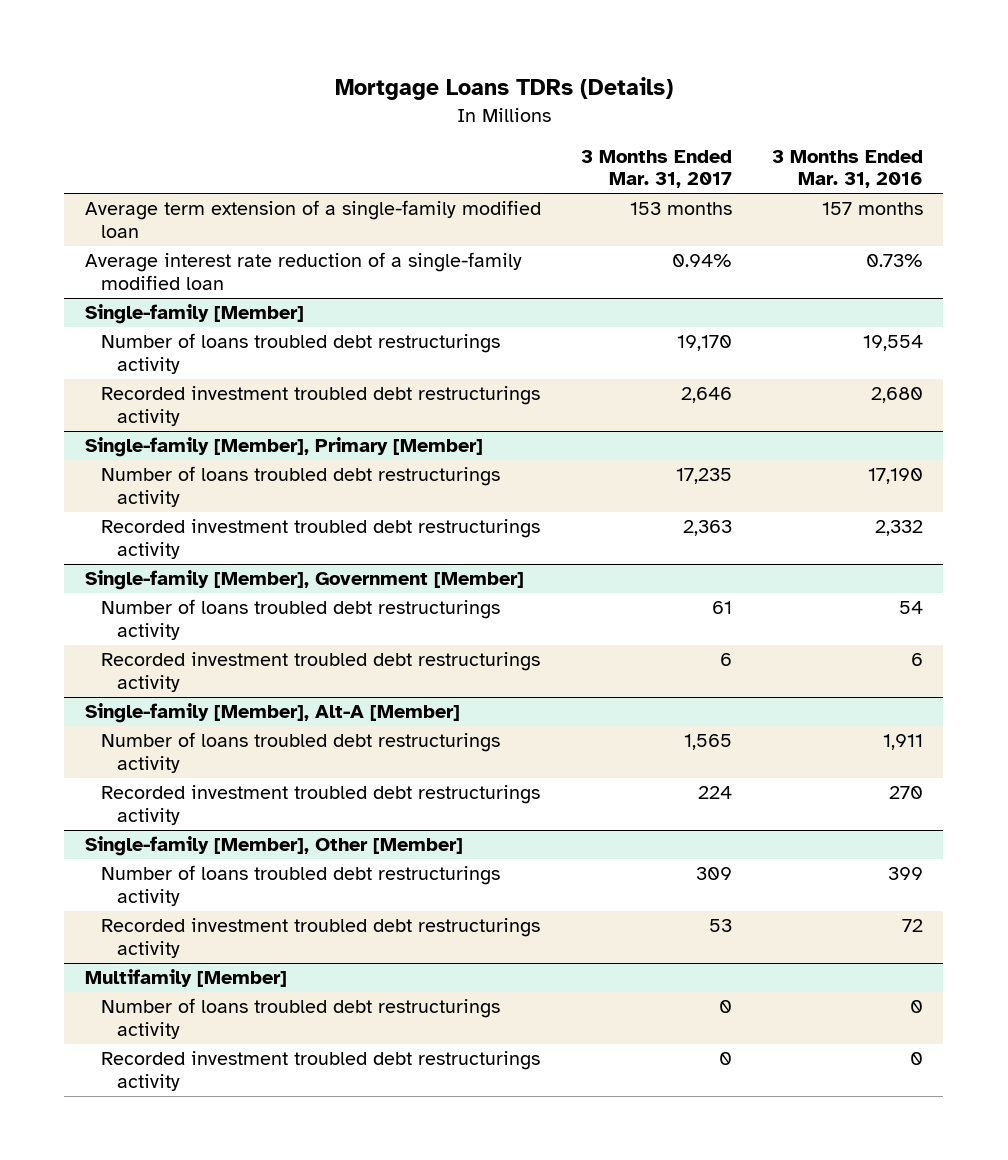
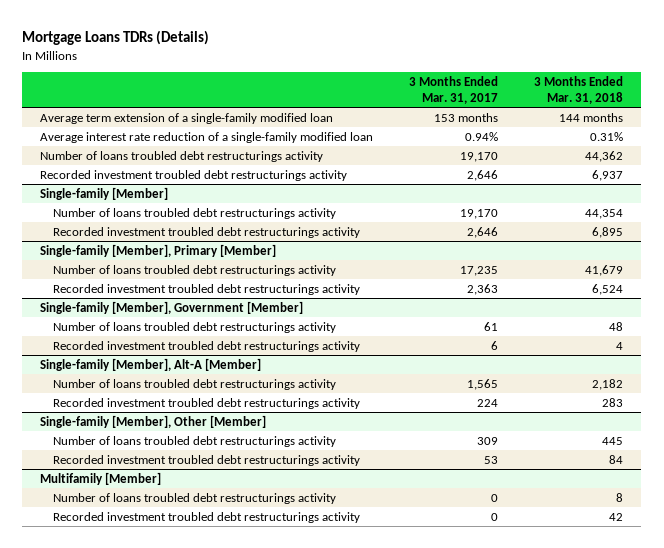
[772,149,924,189] 3 Months Ended Mar. 31, 2016 -> none
none -> [534,75,624,104] 3 Months Ended Mar. 31, 2018
none -> [40,150,324,162] Number of loans troubled debt restructurings activity
none -> [40,169,348,181] Recorded investment troubled debt restructurings activity

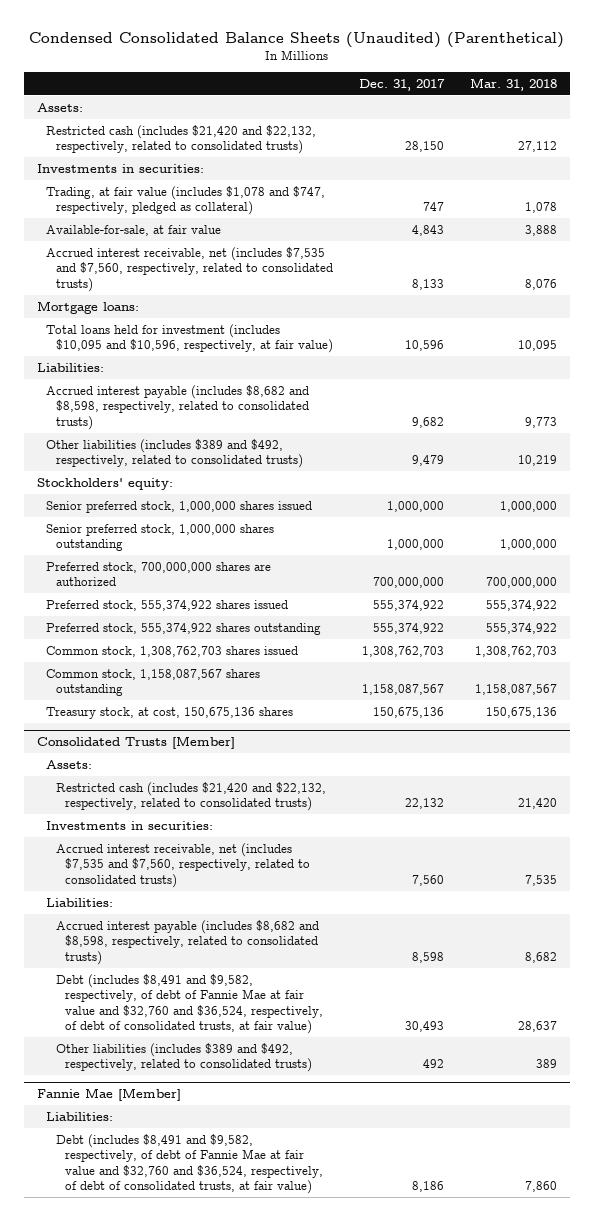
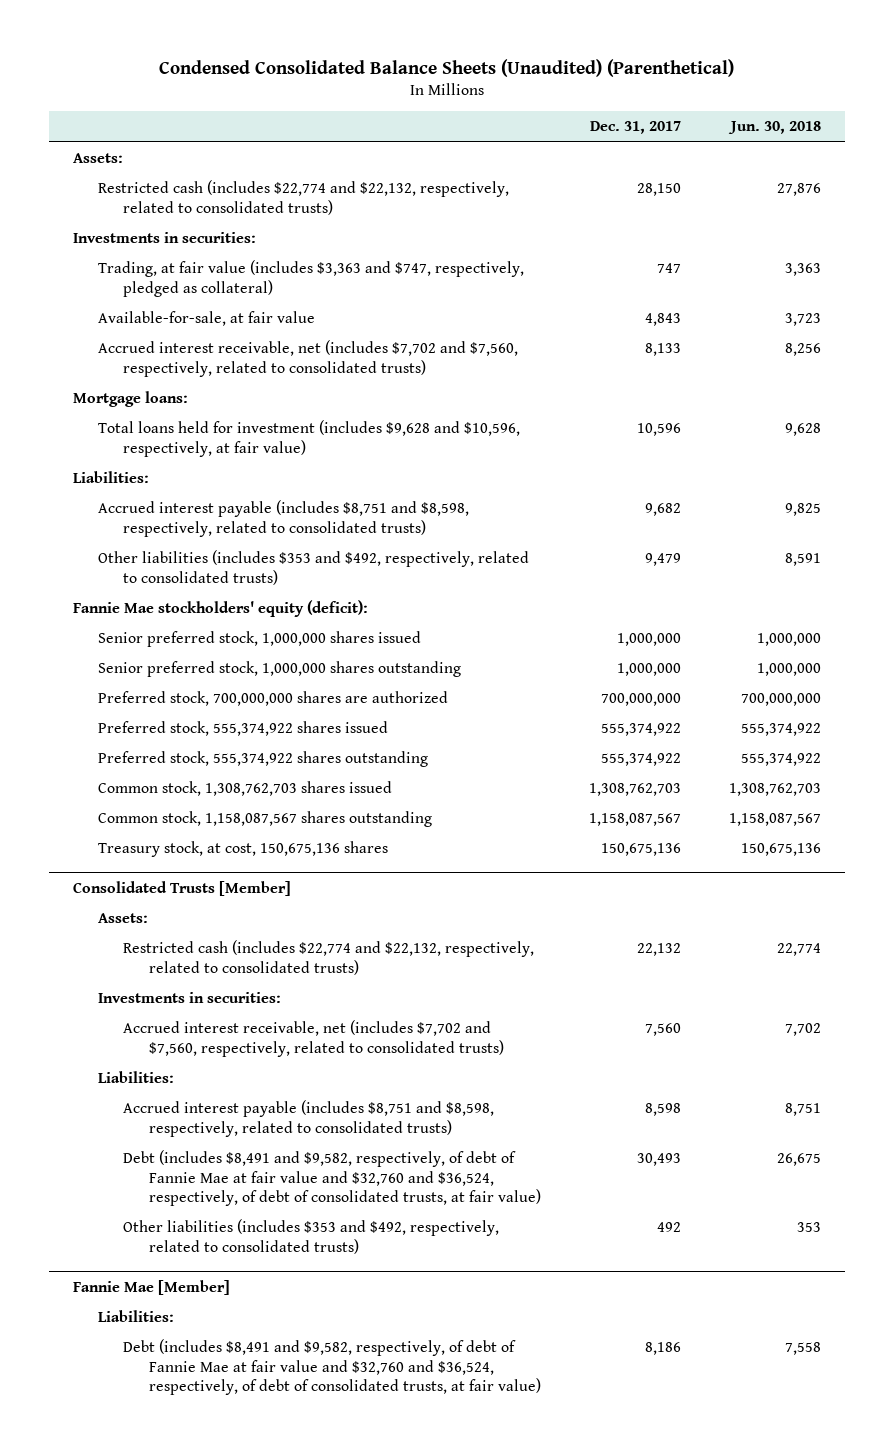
[469,77,557,91] Mar. 31, 2018 -> none
none -> [727,121,821,135] Jun. 30, 2018
[46,124,317,155] Restricted cash (includes $21,420 and $22,132, respectively, related to consolidated trusts) -> [98,180,510,215] Restricted cash (includes $22,774 and $22,132, respectively, related to consolidated trusts)
[46,185,326,216] Trading, at fair value (includes $1,078 and $747, respectively, pledged as collateral) -> [98,260,525,297] Trading, at fair value (includes $3,363 and $747, respectively, pledged as collateral)
[46,246,333,292] Accrued interest receivable, net (includes $7,535 and $7,560, respectively, related to consolidated trusts) -> [98,340,519,377] Accrued interest receivable, net (includes $7,702 and $7,560, respectively, related to consolidated trusts)
[46,323,333,354] Total loans held for investment (includes $10,095 and $10,596, respectively, at fair value) -> [98,420,521,457] Total loans held for investment (includes $9,628 and $10,596, respectively, at fair value)
[46,384,310,430] Accrued interest payable (includes $8,682 and $8,598, respectively, related to consolidated trusts) -> [98,500,470,537] Accrued interest payable (includes $8,751 and $8,598, respectively, related to consolidated trusts)
[46,438,303,469] Other liabilities (includes $389 and $492, respectively, related to consolidated trusts) -> [98,550,530,585] Other liabilities (includes $353 and $492, respectively, related to consolidated trusts)
[36,477,173,490] Stockholders' equity: -> [72,600,368,618] Fannie Mae stockholders' equity (deficit):
[55,781,326,812] Restricted cash (includes $21,420 and $22,132, respectively, related to consolidated trusts) -> [123,940,535,975] Restricted cash (includes $22,774 and $22,132, respectively, related to consolidated trusts)
[55,842,311,888] Accrued interest receivable, net (includes $7,535 and $7,560, respectively, related to consolidated trusts) -> [123,1020,504,1057] Accrued interest receivable, net (includes $7,702 and $7,560, respectively, related to consolidated trusts)
[55,919,319,965] Accrued interest payable (includes $8,682 and $8,598, respectively, related to consolidated trusts) -> [123,1100,495,1137] Accrued interest payable (includes $8,751 and $8,598, respectively, related to consolidated trusts)
[55,1042,313,1073] Other liabilities (includes $389 and $492, respectively, related to consolidated trusts) -> [123,1219,500,1254] Other liabilities (includes $353 and $492, respectively, related to consolidated trusts)

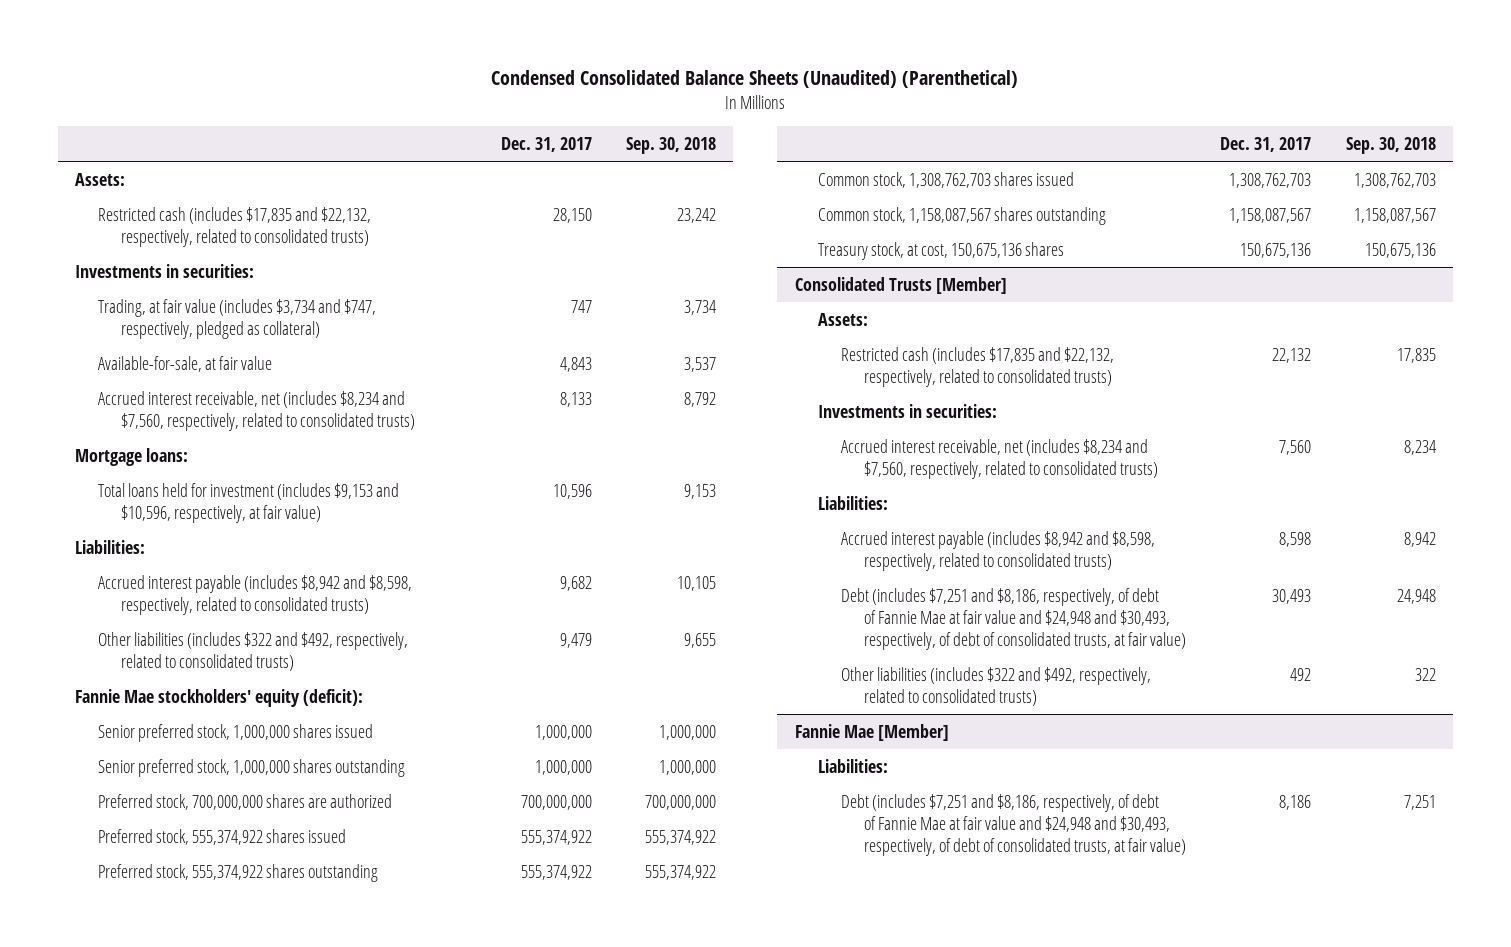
[727,121,821,135] Jun. 30, 2018 -> none
none -> [626,136,717,154] Sep. 30, 2018
[98,180,510,215] Restricted cash (includes $22,774 and $22,132, respectively, related to consolidated trusts) -> [97,206,371,247] Restricted cash (includes $17,835 and $22,132, respectively, related to consolidated trusts)
[98,260,525,297] Trading, at fair value (includes $3,363 and $747, respectively, pledged as collateral) -> [97,298,376,339] Trading, at fair value (includes $3,734 and $747, respectively, pledged as collateral)
[98,340,519,377] Accrued interest receivable, net (includes $7,702 and $7,560, respectively, related to consolidated trusts) -> [97,390,415,431] Accrued interest receivable, net (includes $8,234 and $7,560, respectively, related to consolidated trusts)
[98,420,521,457] Total loans held for investment (includes $9,628 and $10,596, respectively, at fair value) -> [97,482,399,523] Total loans held for investment (includes $9,153 and $10,596, respectively, at fair value)
[98,500,470,537] Accrued interest payable (includes $8,751 and $8,598, respectively, related to consolidated trusts) -> [97,574,412,615] Accrued interest payable (includes $8,942 and $8,598, respectively, related to consolidated trusts)
[98,550,530,585] Other liabilities (includes $353 and $492, respectively, related to consolidated trusts) -> [97,631,408,671] Other liabilities (includes $322 and $492, respectively, related to consolidated trusts)
[123,940,535,975] Restricted cash (includes $22,774 and $22,132, respectively, related to consolidated trusts) -> [840,346,1114,387] Restricted cash (includes $17,835 and $22,132, respectively, related to consolidated trusts)
[123,1020,504,1057] Accrued interest receivable, net (includes $7,702 and $7,560, respectively, related to consolidated trusts) -> [840,438,1158,479] Accrued interest receivable, net (includes $8,234 and $7,560, respectively, related to consolidated trusts)
[123,1100,495,1137] Accrued interest payable (includes $8,751 and $8,598, respectively, related to consolidated trusts) -> [840,530,1155,571] Accrued interest payable (includes $8,942 and $8,598, respectively, related to consolidated trusts)
[123,1150,541,1207] Debt (includes $8,491 and $9,582, respectively, of debt of Fannie Mae at fair value and $32,760 and $36,524, respectively, of debt of consolidated trusts, at fair value) -> [840,587,1186,650] Debt (includes $7,251 and $8,186, respectively, of debt of Fannie Mae at fair value and $24,948 and $30,493, respectively, of debt of consolidated trusts, at fair value)
[123,1219,500,1254] Other liabilities (includes $353 and $492, respectively, related to consolidated trusts) -> [840,666,1151,706] Other liabilities (includes $322 and $492, respectively, related to consolidated trusts)
[123,1339,541,1396] Debt (includes $8,491 and $9,582, respectively, of debt of Fannie Mae at fair value and $32,760 and $36,524, respectively, of debt of consolidated trusts, at fair value) -> [840,793,1186,856] Debt (includes $7,251 and $8,186, respectively, of debt of Fannie Mae at fair value and $24,948 and $30,493, respectively, of debt of consolidated trusts, at fair value)

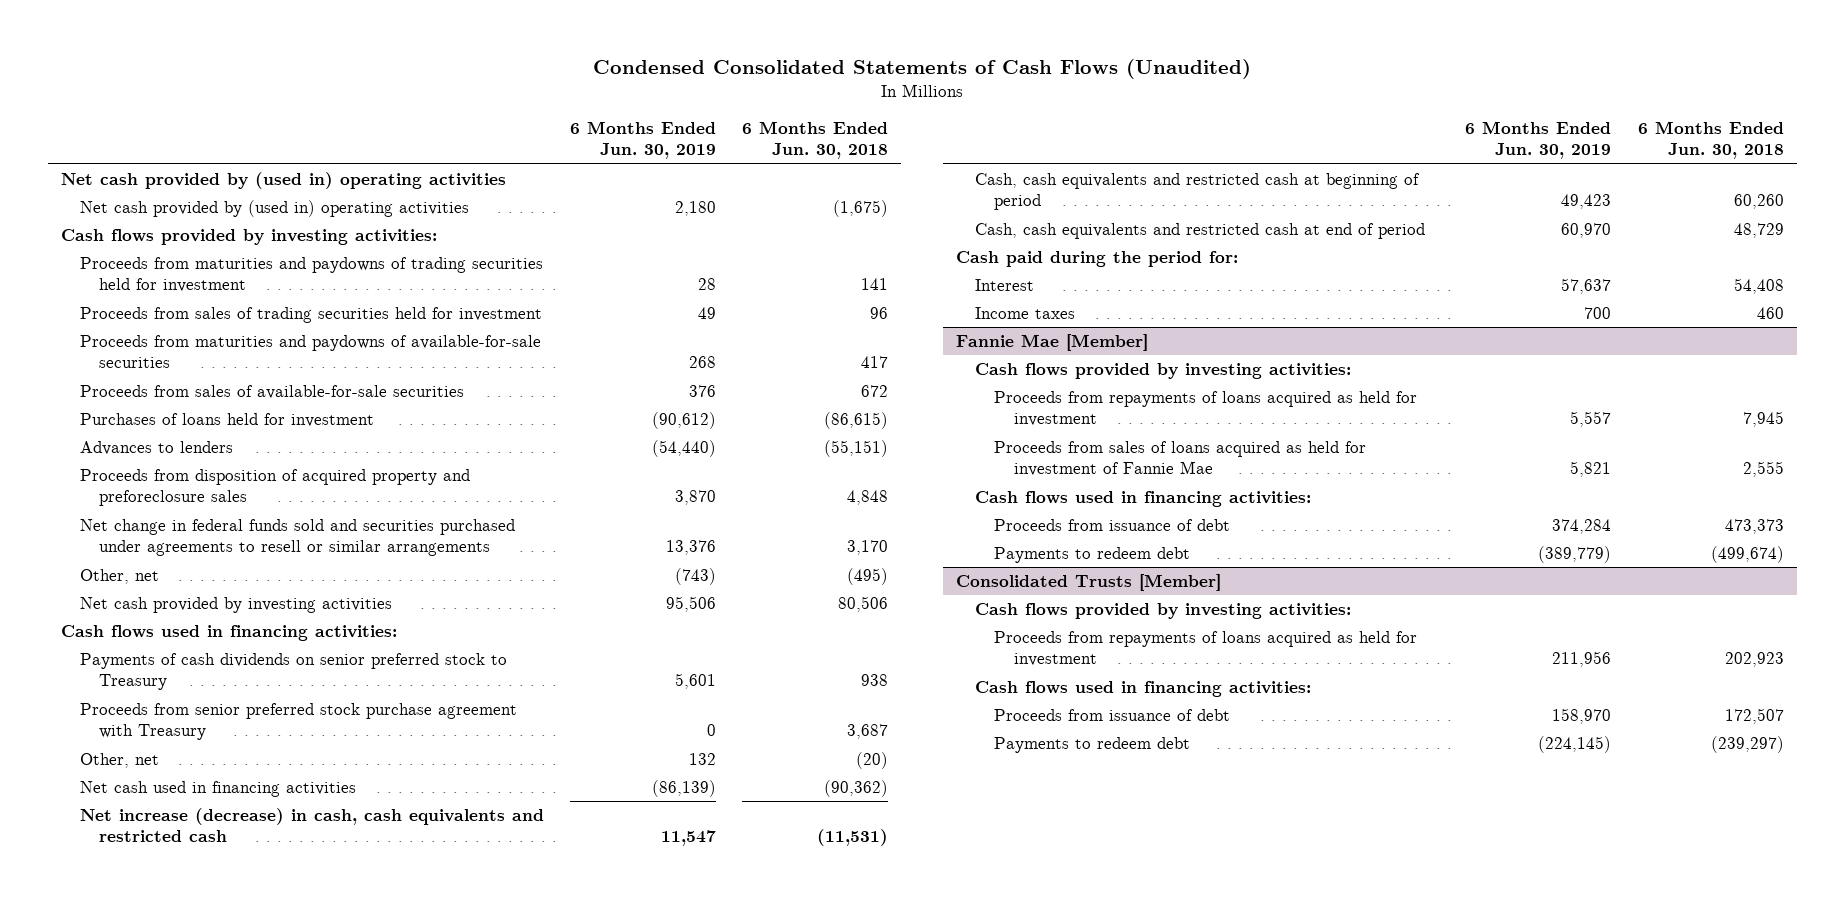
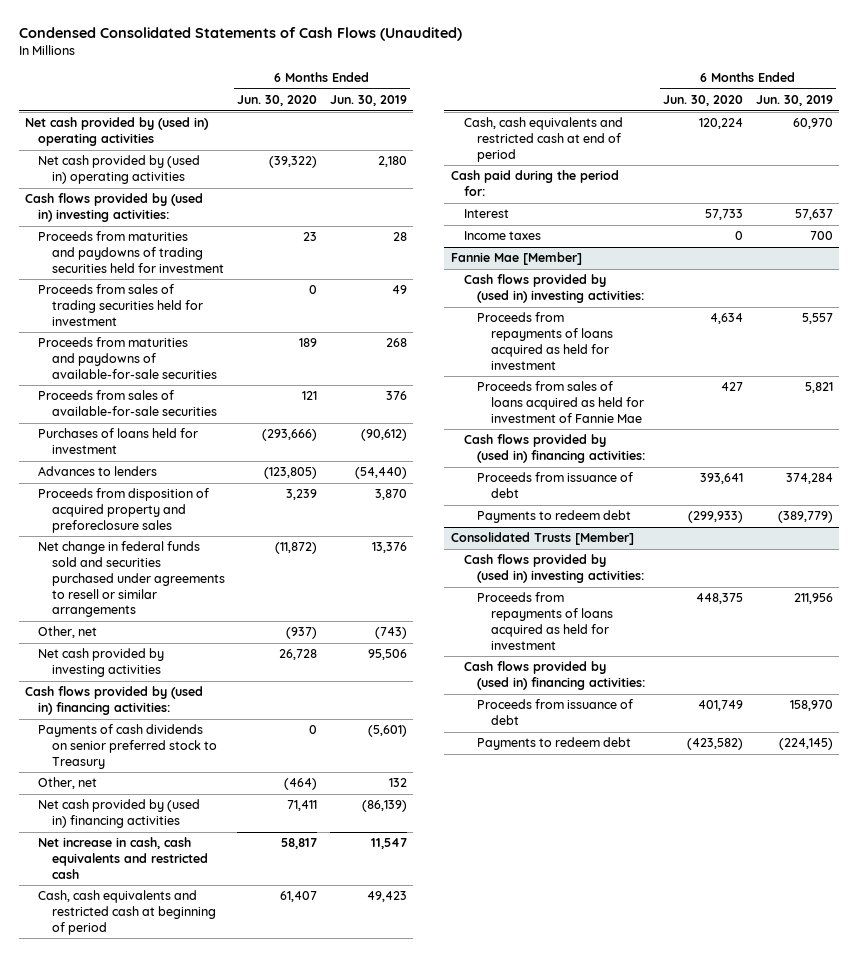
[741,120,888,160] 6 Months Ended Jun. 30, 2018 -> none
none -> [237,95,318,107] Jun. 30, 2020
[60,229,437,246] Cash flows provided by investing activities: -> [24,193,203,223] Cash flows provided by (used in) investing activities:
[79,703,517,741] Proceeds from senior preferred stock purchase agreement with Treasury -> none
[60,625,397,642] Cash flows used in financing activities: -> [24,686,203,716] Cash flows provided by (used in) financing activities:
[674,673,716,690] 5,601 -> [368,725,408,738] (5,601)
[79,781,356,798] Net cash used in financing activities -> [38,799,201,829] Net cash provided by (used in) financing activities
[79,808,544,843] Net increase (decrease) in cash, cash equivalents and restricted cash -> [38,837,208,879] Net increase in cash, cash equivalents and restricted cash
[975,363,1352,380] Cash flows provided by investing activities: -> [464,274,645,304] Cash flows provided by (used in) investing activities:
[975,491,1312,508] Cash flows used in financing activities: -> [464,434,646,464] Cash flows provided by (used in) financing activities:
[975,603,1352,620] Cash flows provided by investing activities: -> [464,554,645,584] Cash flows provided by (used in) investing activities:
[975,681,1312,698] Cash flows used in financing activities: -> [464,661,646,691] Cash flows provided by (used in) financing activities:

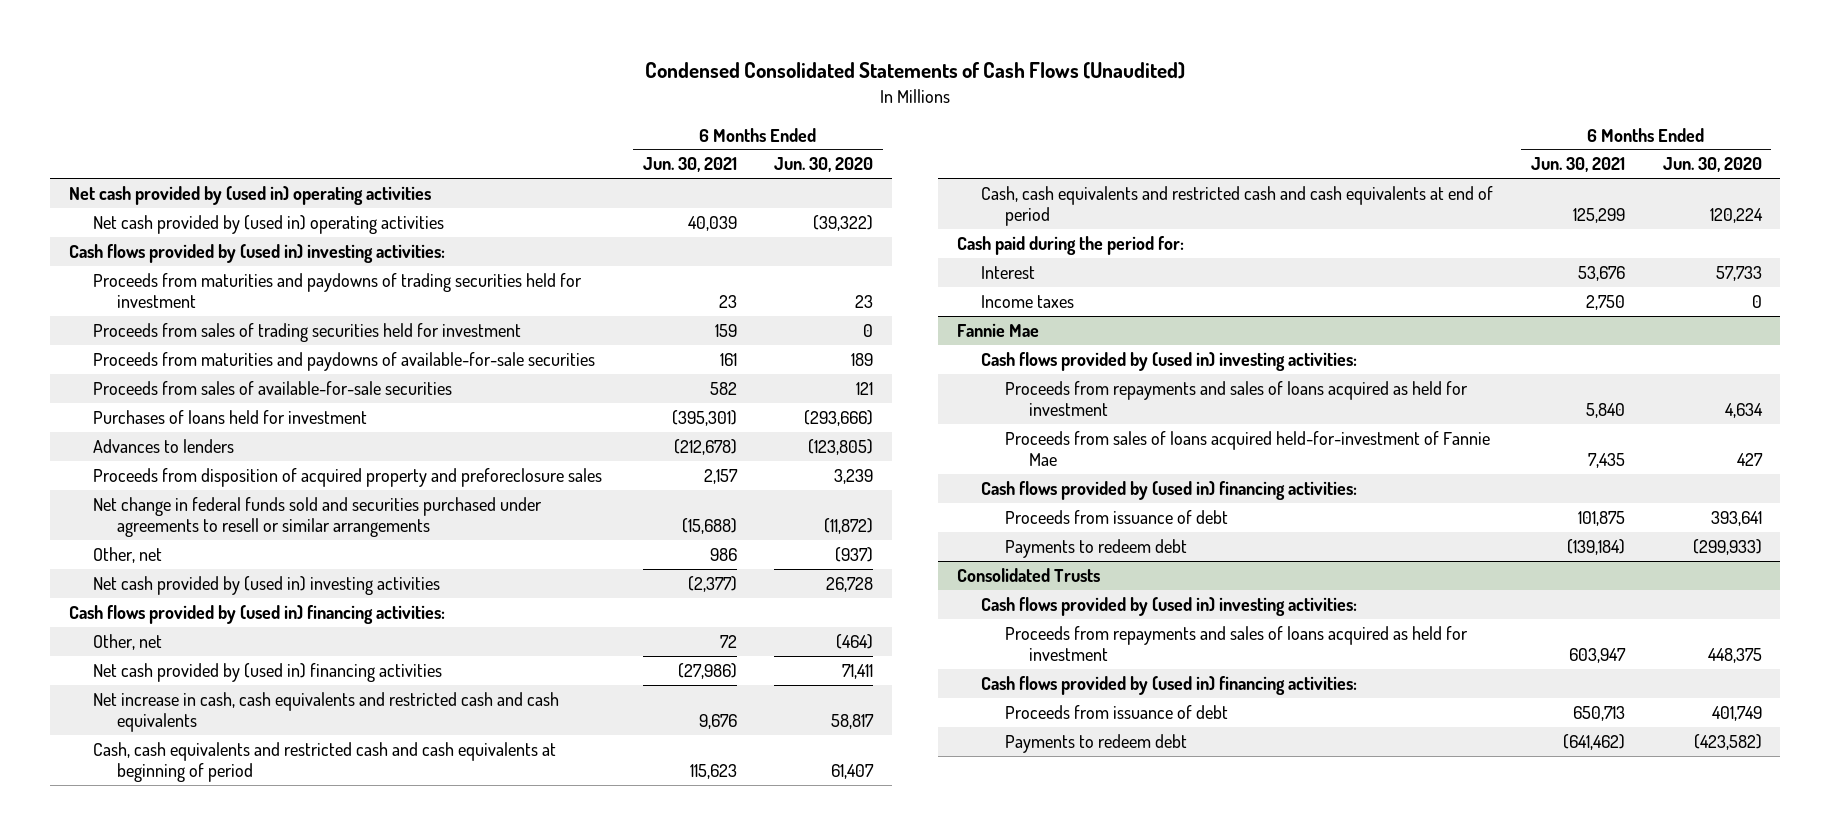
[330,95,408,107] Jun. 30, 2019 -> none
none -> [642,157,737,173] Jun. 30, 2021
[38,648,165,678] Net cash provided by investing activities -> [92,575,440,595] Net cash provided by (used in) investing activities
[38,724,217,769] Payments of cash dividends on senior preferred stock to Treasury -> none
[38,837,208,879] Net increase in cash, cash equivalents and restricted cash -> [92,691,559,733] Net increase in cash, cash equivalents and restricted cash and cash equivalents
[38,890,216,935] Cash, cash equivalents and restricted cash at beginning of period -> [92,741,556,783] Cash, cash equivalents and restricted cash and cash equivalents at beginning of period
[464,117,624,162] Cash, cash equivalents and restricted cash at end of period -> [980,185,1493,227] Cash, cash equivalents and restricted cash and cash equivalents at end of period
[450,252,582,266] Fannie Mae [Member] -> [956,322,1039,337] Fannie Mae
[477,312,613,370] Proceeds from repayments of loans acquired as held for investment -> [1004,380,1468,417] Proceeds from repayments and sales of loans acquired as held for investment
[477,381,644,423] Proceeds from sales of loans acquired as held for investment of Fannie Mae -> [1004,430,1490,467] Proceeds from sales of loans acquired held-for-investment of Fannie Mae
[450,532,634,546] Consolidated Trusts [Member] -> [956,567,1100,582] Consolidated Trusts
[477,592,613,650] Proceeds from repayments of loans acquired as held for investment -> [1004,625,1468,662] Proceeds from repayments and sales of loans acquired as held for investment

